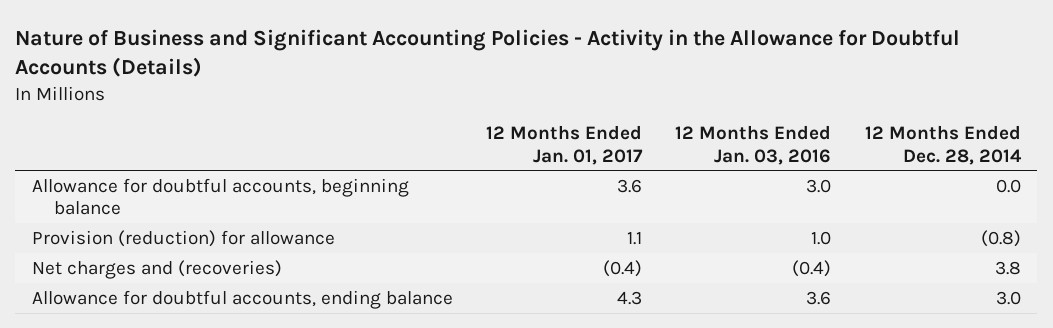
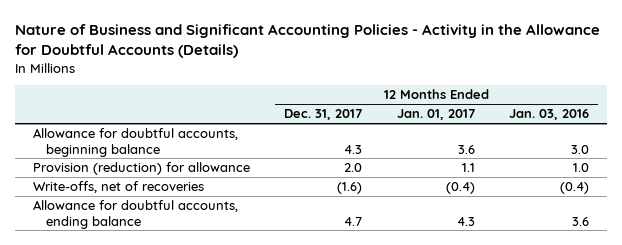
[864,125,1022,165] 12 Months Ended Dec. 28, 2014 -> none
none -> [284,109,363,121] Dec. 31, 2017
[31,259,282,279] Net charges and (recoveries) -> [32,180,204,193] Write-offs, net of recoveries

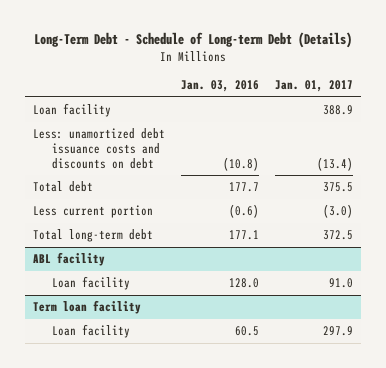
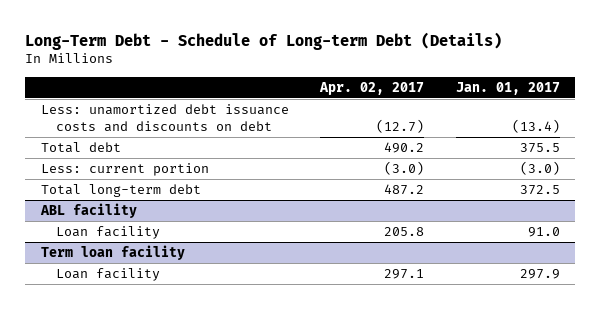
[181,80,260,93] Jan. 03, 2016 -> none
none -> [319,81,425,95] Apr. 02, 2017
[32,103,111,118] Loan facility -> none
[32,205,153,219] Less current portion -> [40,163,209,177] Less: current portion

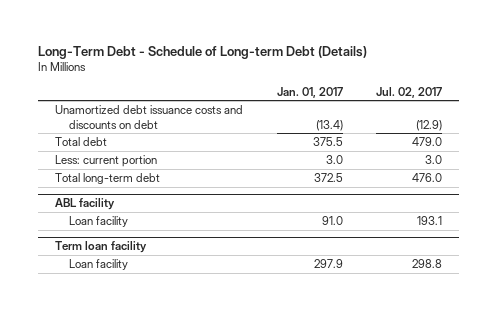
[319,81,425,95] Apr. 02, 2017 -> none
none -> [376,86,443,98] Jul. 02, 2017
[40,104,289,133] Less: unamortized debt issuance costs and discounts on debt -> [54,105,243,129] Unamortized debt issuance costs and discounts on debt
[519,161,560,176] (3.0) -> [325,155,343,165] 3.0

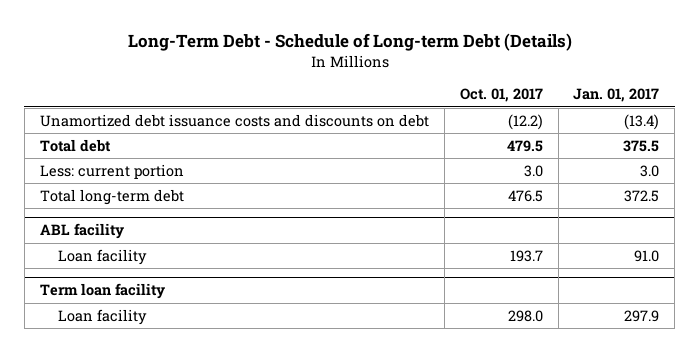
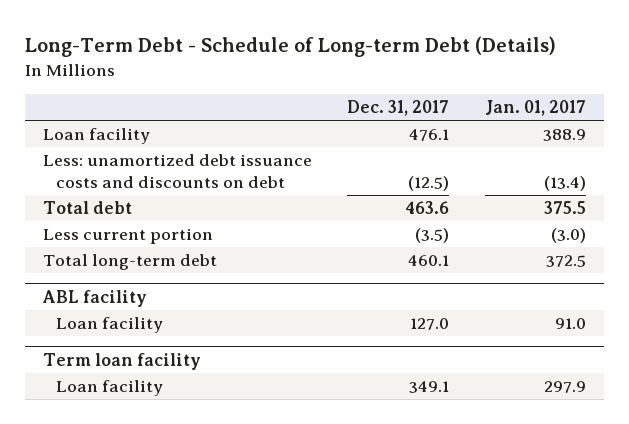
[459,88,543,103] Oct. 01, 2017 -> none
none -> [347,99,450,116] Dec. 31, 2017
none -> [42,128,150,145] Loan facility
[39,114,429,128] Unamortized debt issuance costs and discounts on debt -> [42,154,312,189] Less: unamortized debt issuance costs and discounts on debt
[39,164,184,180] Less: current portion -> [42,228,213,245] Less current portion
[640,165,660,178] 3.0 -> [550,228,586,244] (3.0)

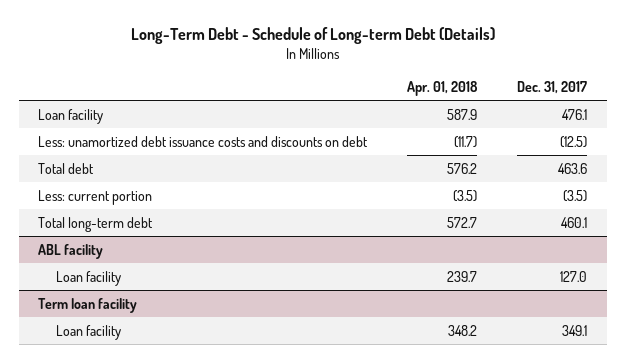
[484,99,586,116] Jan. 01, 2017 -> none
none -> [407,80,479,96] Apr. 01, 2018
[42,228,213,245] Less current portion -> [38,189,153,205] Less: current portion

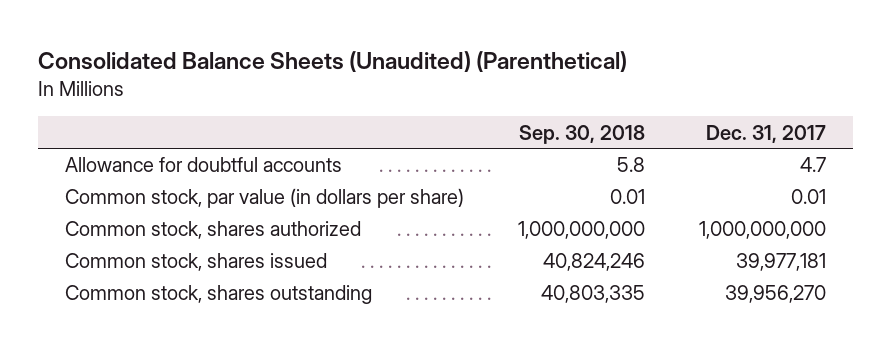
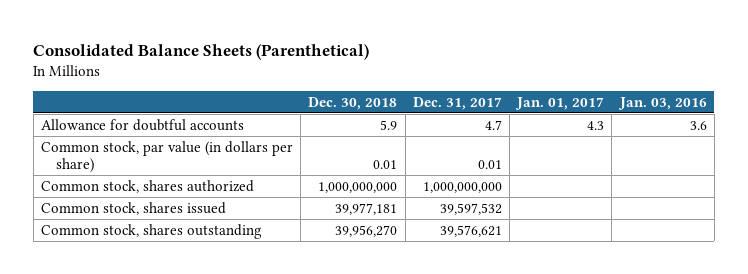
[38,51,628,73] Consolidated Balance Sheets (Unaudited) (Parenthetical) -> [33,44,370,61] Consolidated Balance Sheets (Parenthetical)
[518,124,645,144] Sep. 30, 2018 -> none
none -> [308,96,398,110] Dec. 30, 2018
none -> [515,96,605,110] Jan. 01, 2017
none -> [617,96,707,110] Jan. 03, 2016
[735,253,826,272] 39,977,181 -> [439,202,502,215] 39,597,532
[724,285,826,304] 39,956,270 -> [439,224,502,237] 39,576,621

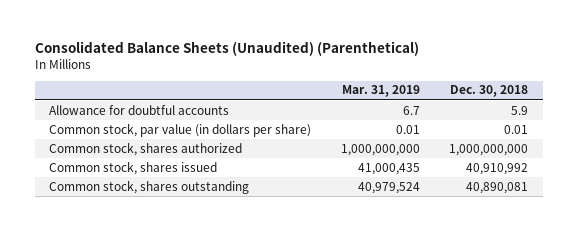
[33,44,370,61] Consolidated Balance Sheets (Parenthetical) -> [34,41,419,57] Consolidated Balance Sheets (Unaudited) (Parenthetical)
[412,96,502,110] Dec. 31, 2017 -> none
[515,96,605,110] Jan. 01, 2017 -> none
[617,96,707,110] Jan. 03, 2016 -> none
none -> [341,85,420,98] Mar. 31, 2019
[335,202,398,215] 39,977,181 -> [466,162,529,175] 40,910,992
[335,224,398,237] 39,956,270 -> [466,181,529,194] 40,890,081

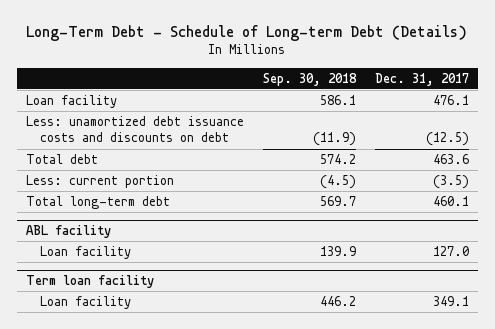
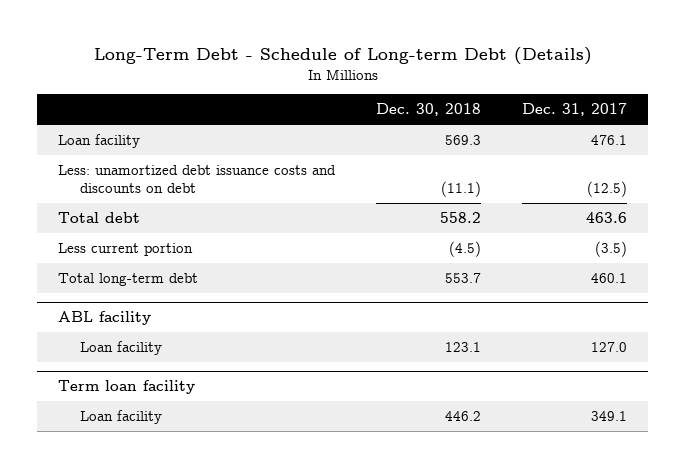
[262,72,357,86] Sep. 30, 2018 -> none
none -> [376,103,482,117] Dec. 30, 2018
[26,175,175,189] Less: current portion -> [57,242,193,256] Less current portion

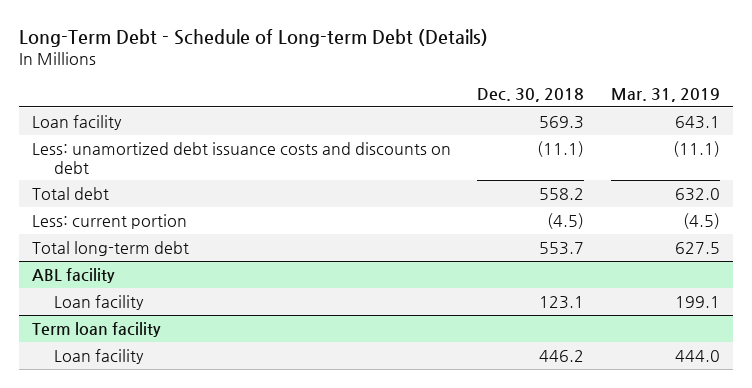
[522,103,628,117] Dec. 31, 2017 -> none
none -> [610,88,720,103] Mar. 31, 2019
[57,242,193,256] Less current portion -> [32,213,188,229] Less: current portion

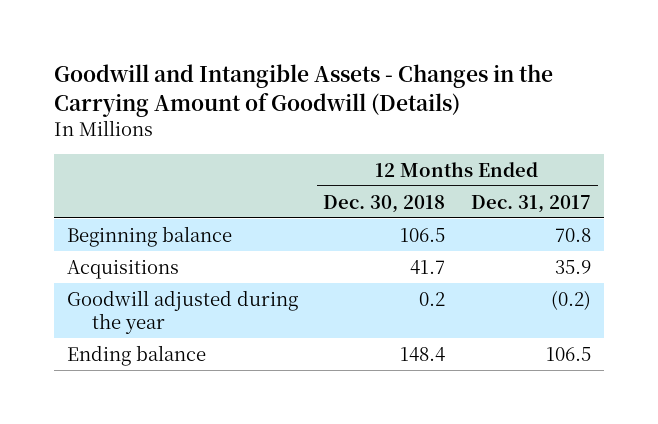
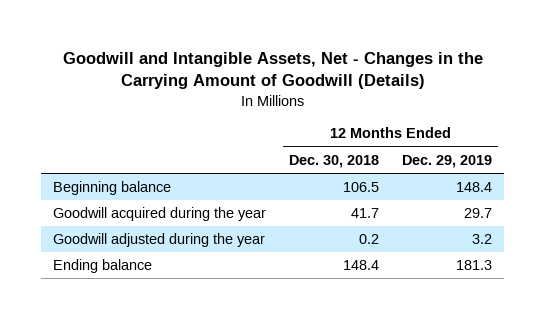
[53,64,553,117] Goodwill and Intangible Assets - Changes in the Carrying Amount of Goodwill (Details) -> [62,51,483,90] Goodwill and Intangible Assets, Net - Changes in the Carrying Amount of Goodwill (Details)
[471,194,592,213] Dec. 31, 2017 -> none
none -> [402,154,493,168] Dec. 29, 2019
[66,258,179,279] Acquisitions -> [52,207,266,222] Goodwill acquired during the year

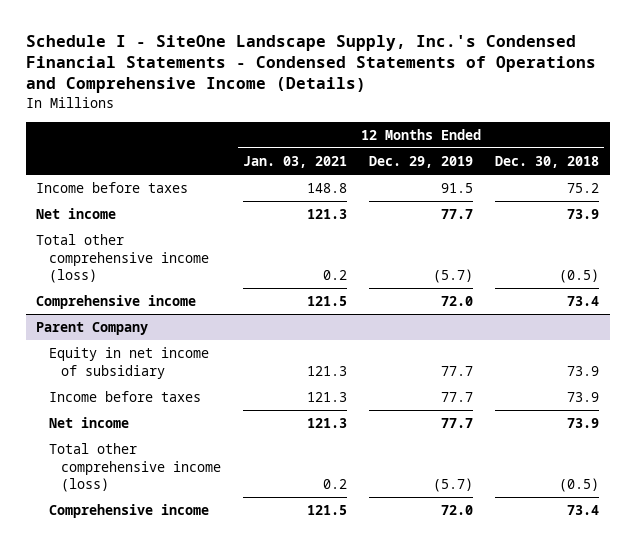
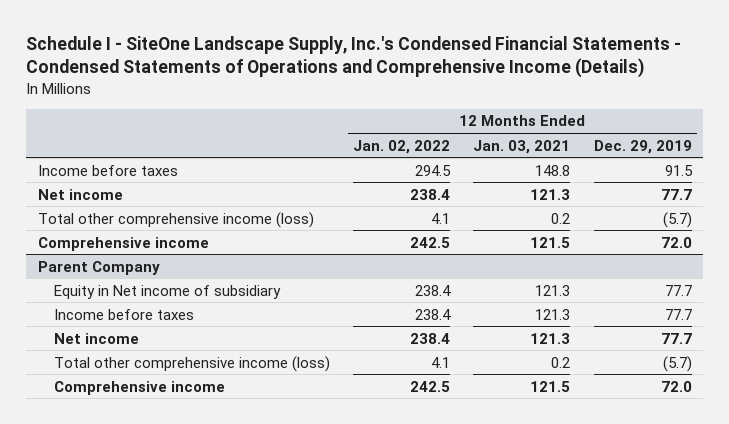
[494,155,599,168] Dec. 30, 2018 -> none
none -> [353,139,451,154] Jan. 02, 2022
[48,347,209,379] Equity in net income of subsidiary -> [54,284,282,299] Equity in Net income of subsidiary

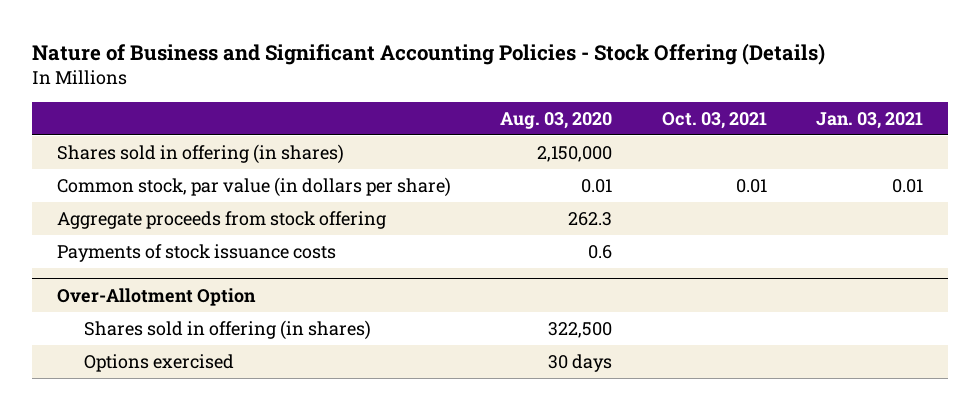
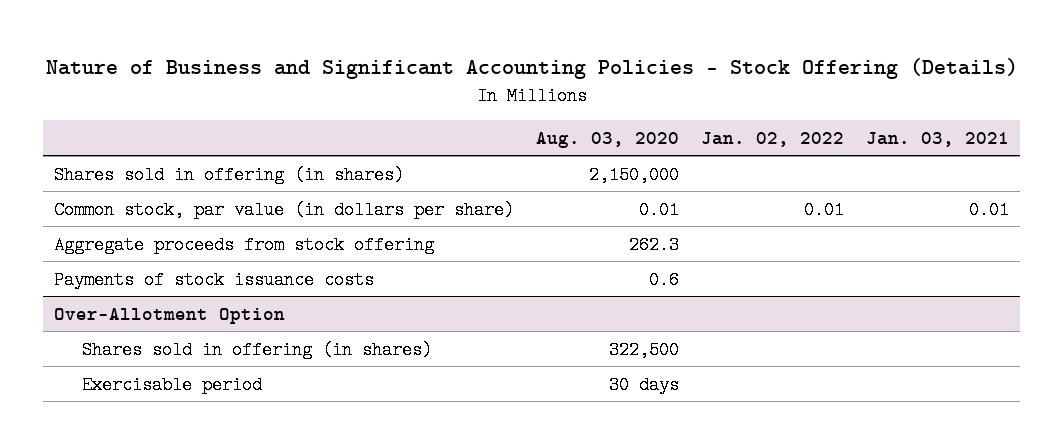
[661,111,767,129] Oct. 03, 2021 -> none
none -> [701,131,845,147] Jan. 02, 2022
[84,354,235,373] Options exercised -> [81,375,262,394] Exercisable period

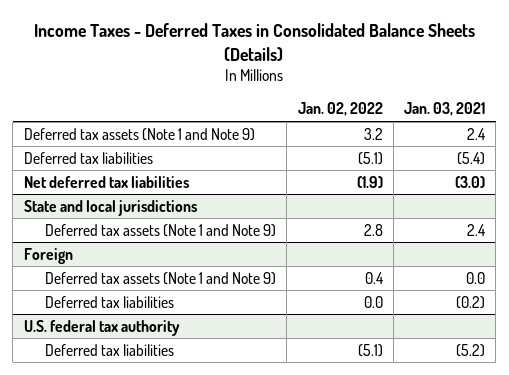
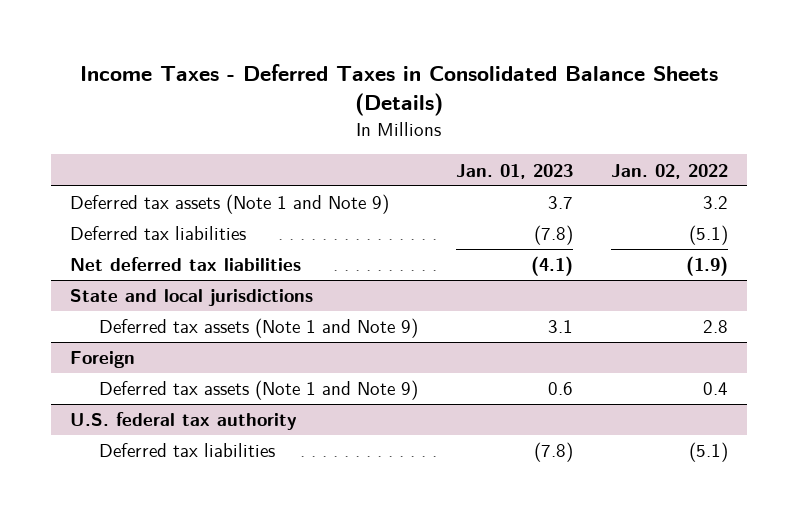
[404,102,486,117] Jan. 03, 2021 -> none
none -> [456,163,574,179] Jan. 01, 2023
[44,295,174,308] Deferred tax liabilities -> none

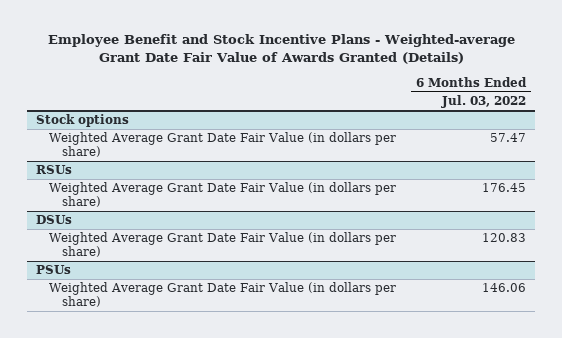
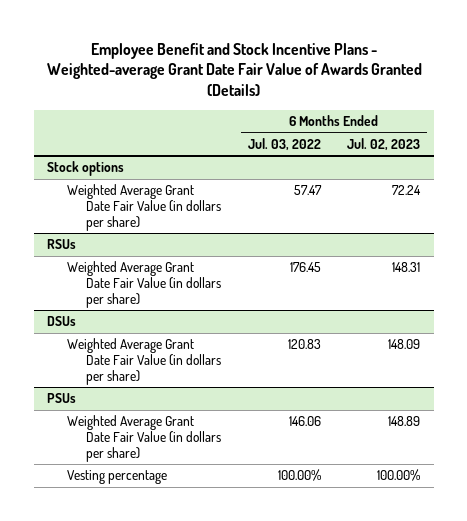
none -> [347,137,421,151] Jul. 02, 2023
none -> [66,470,167,485] Vesting percentage

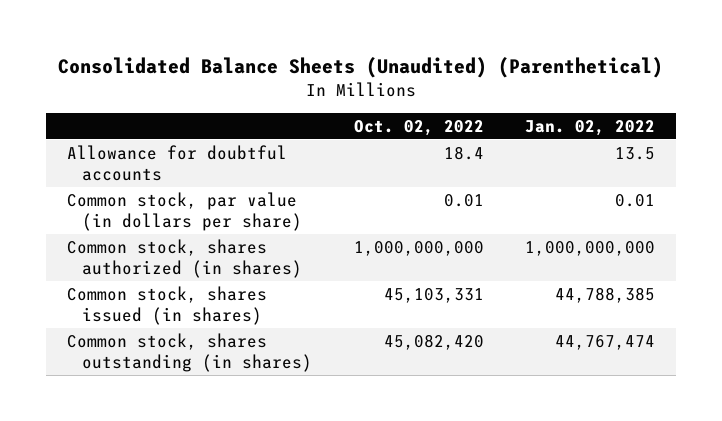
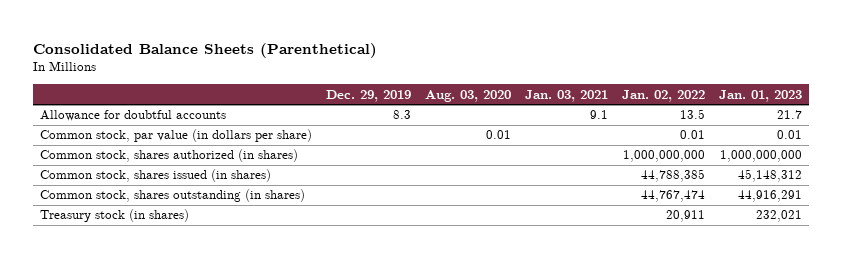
[58,56,664,78] Consolidated Balance Sheets (Unaudited) (Parenthetical) -> [33,42,378,58] Consolidated Balance Sheets (Parenthetical)
[353,119,484,136] Oct. 02, 2022 -> none
none -> [326,89,412,102] Dec. 29, 2019
none -> [425,89,512,102] Aug. 03, 2020
none -> [525,89,609,102] Jan. 03, 2021
none -> [719,89,803,102] Jan. 01, 2023
none -> [40,209,190,223] Treasury stock (in shares)

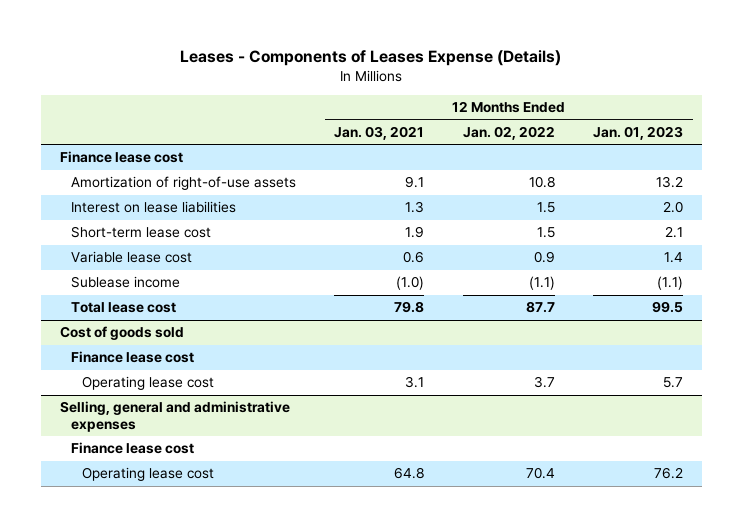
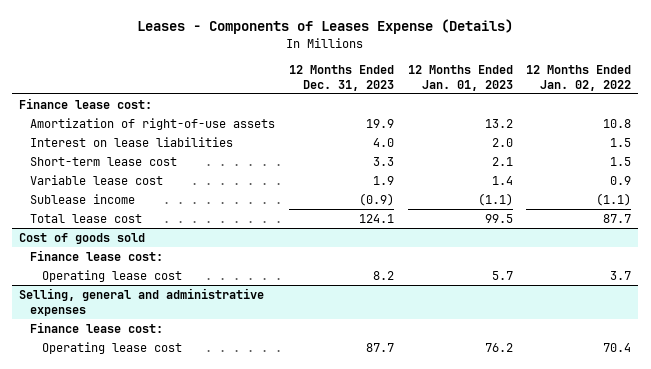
[334,125,425,140] Jan. 03, 2021 -> none
none -> [289,64,395,91] 12 Months Ended Dec. 31, 2023
[59,151,183,164] Finance lease cost -> [19,98,153,110] Finance lease cost:
[70,351,194,364] Finance lease cost -> [30,250,164,262] Finance lease cost:
[70,442,194,455] Finance lease cost -> [30,322,164,334] Finance lease cost:

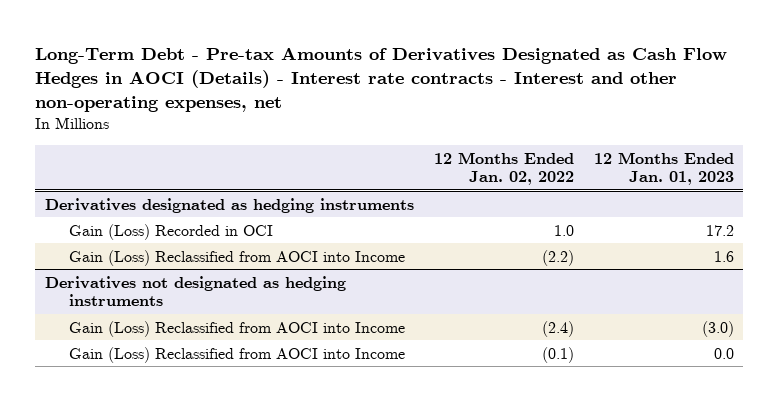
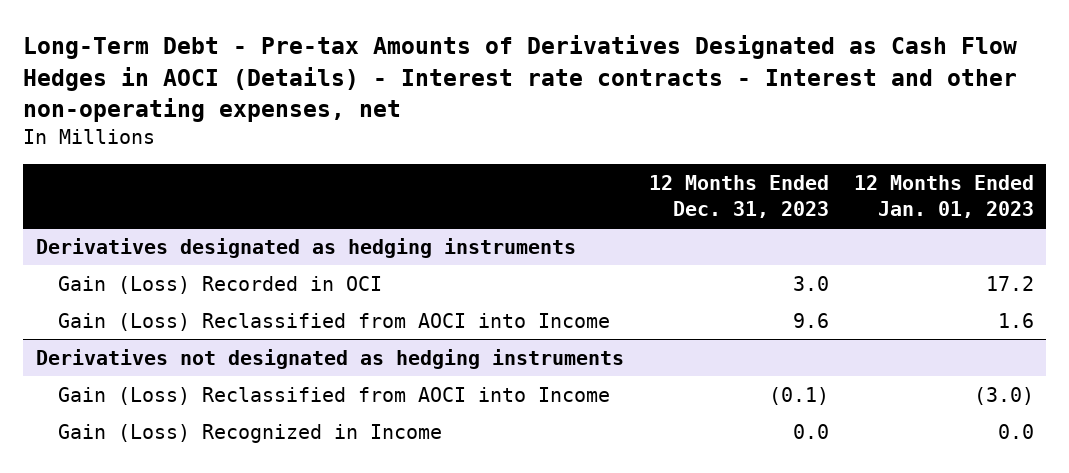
[433,151,574,186] 12 Months Ended Jan. 02, 2022 -> none
none -> [648,175,829,219] 12 Months Ended Dec. 31, 2023
[69,346,406,363] Gain (Loss) Reclassified from AOCI into Income -> [57,423,442,443] Gain (Loss) Recognized in Income

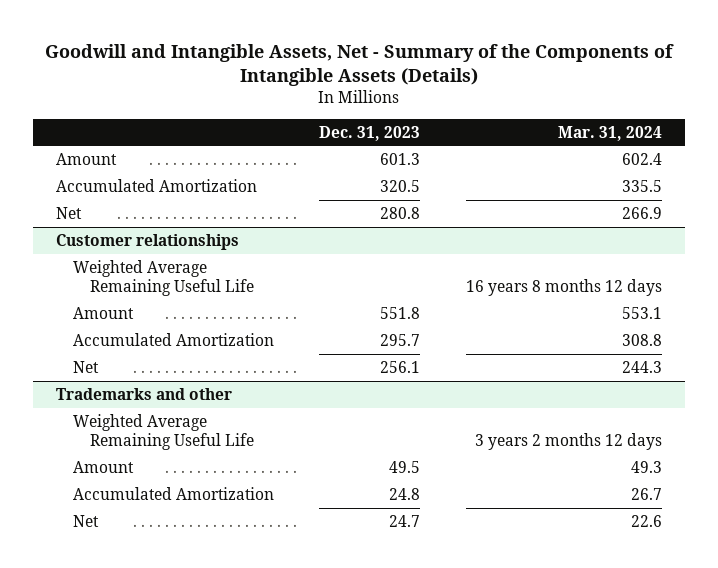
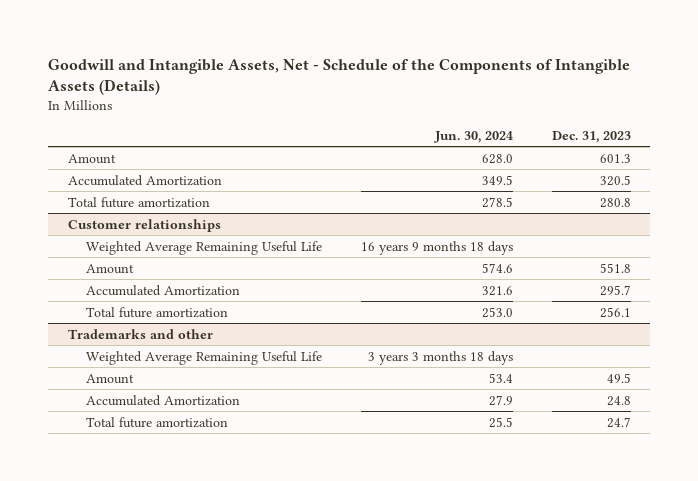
[45,43,675,86] Goodwill and Intangible Assets, Net - Summary of the Components of Intangible Assets (Details) -> [48,58,631,96] Goodwill and Intangible Assets, Net - Schedule of the Components of Intangible Assets (Details)
[558,125,663,141] Mar. 31, 2024 -> none
none -> [433,130,513,143] Jun. 30, 2024
[55,206,82,219] Net -> [67,196,210,208] Total future amortization
[72,360,99,373] Net -> [85,306,228,318] Total future amortization
[72,514,99,527] Net -> [85,416,228,428] Total future amortization

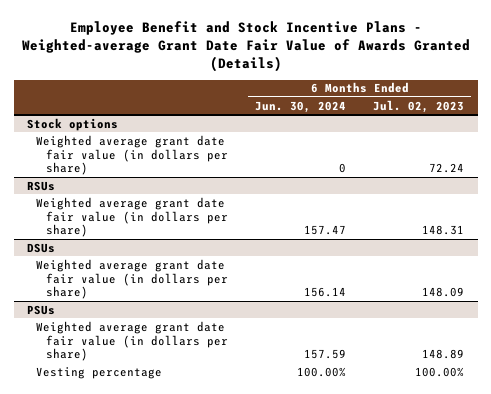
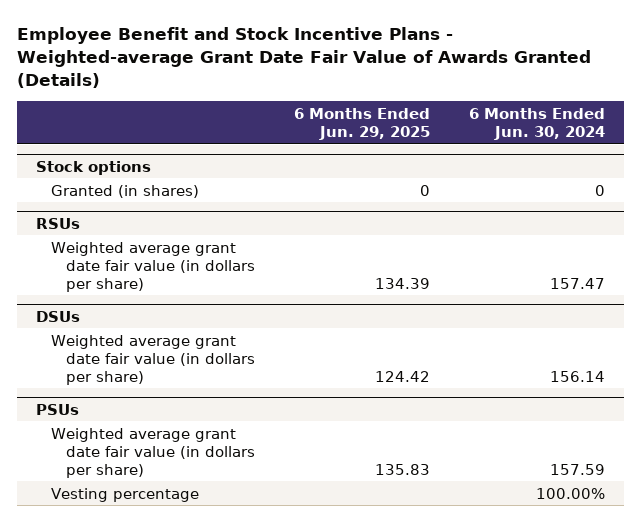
[373,99,465,113] Jul. 02, 2023 -> none
none -> [293,107,430,140] 6 Months Ended Jun. 29, 2025
[36,134,228,176] Weighted average grant date fair value (in dollars per share) -> none
none -> [51,184,200,198] Granted (in shares)

